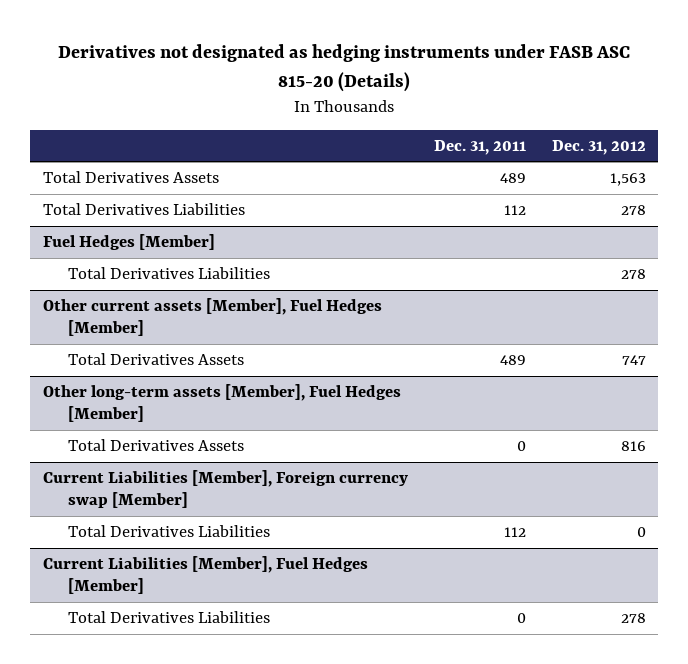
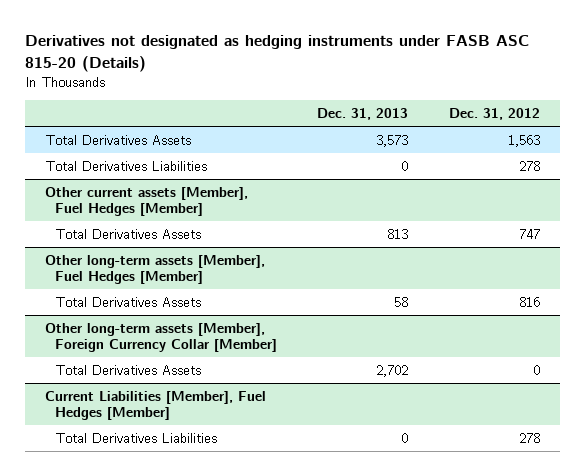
[433,139,526,155] Dec. 31, 2011 -> none
none -> [317,108,409,121] Dec. 31, 2013
[42,234,215,251] Fuel Hedges [Member] -> none
[67,267,270,280] Total Derivatives Liabilities -> none
[42,470,408,509] Current Liabilities [Member], Foreign currency swap [Member] -> none
none -> [45,322,277,352] Other long-term assets [Member], Foreign Currency Collar [Member]
[67,525,270,538] Total Derivatives Liabilities -> [54,364,201,375] Total Derivatives Assets

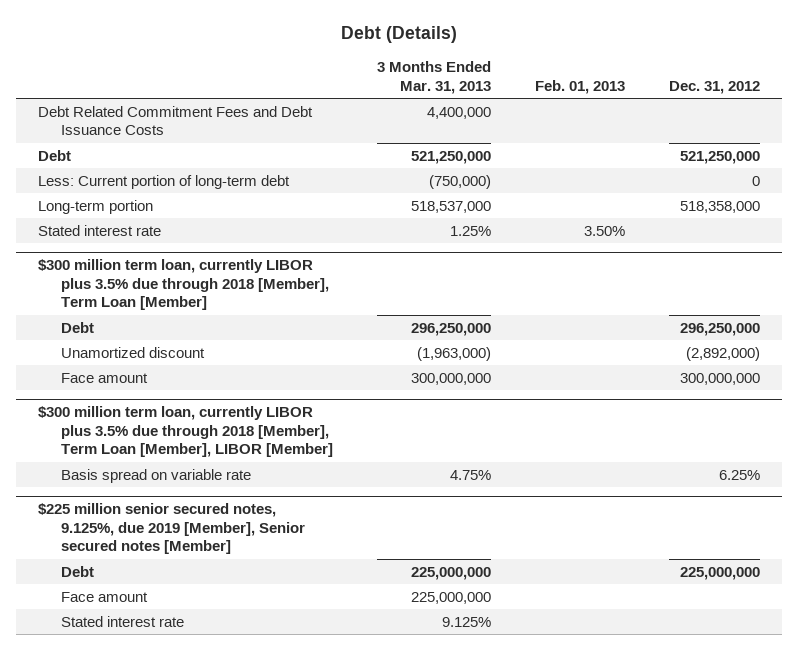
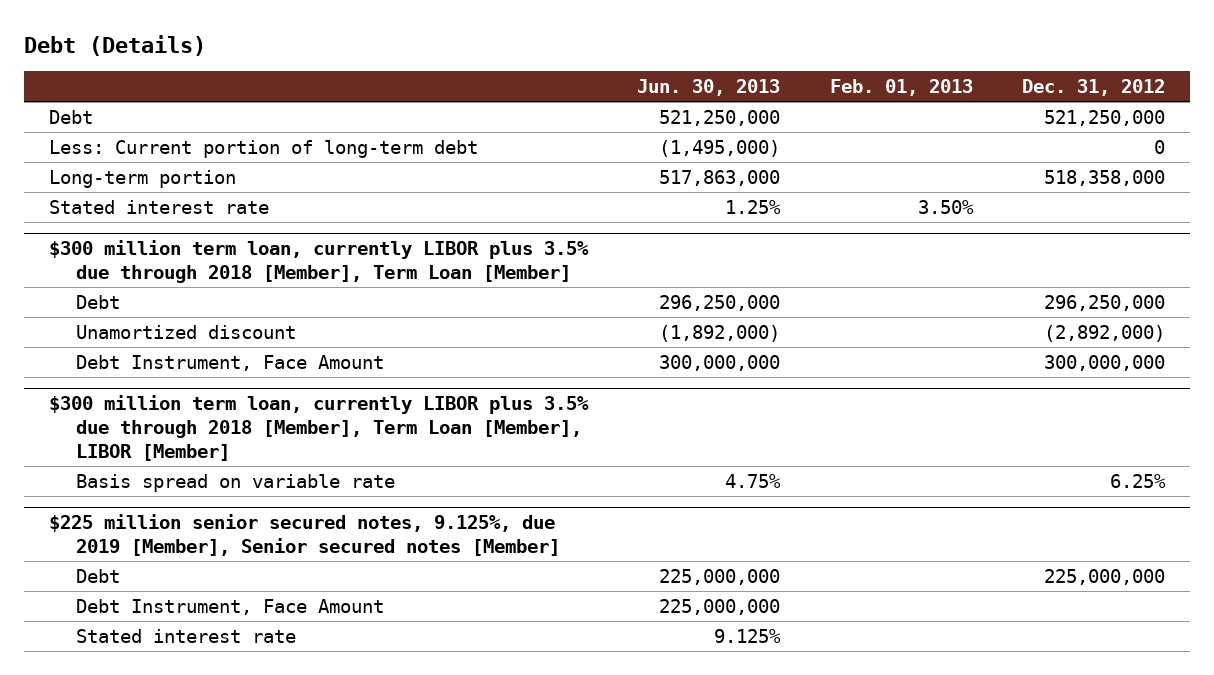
[376,61,491,94] 3 Months Ended Mar. 31, 2013 -> none
none -> [637,79,781,97] Jun. 30, 2013
[37,105,313,136] Debt Related Commitment Fees and Debt Issuance Costs -> none
[60,372,148,383] Face amount -> [76,354,385,371] Debt Instrument, Face Amount
[60,591,148,602] Face amount -> [76,598,385,615] Debt Instrument, Face Amount

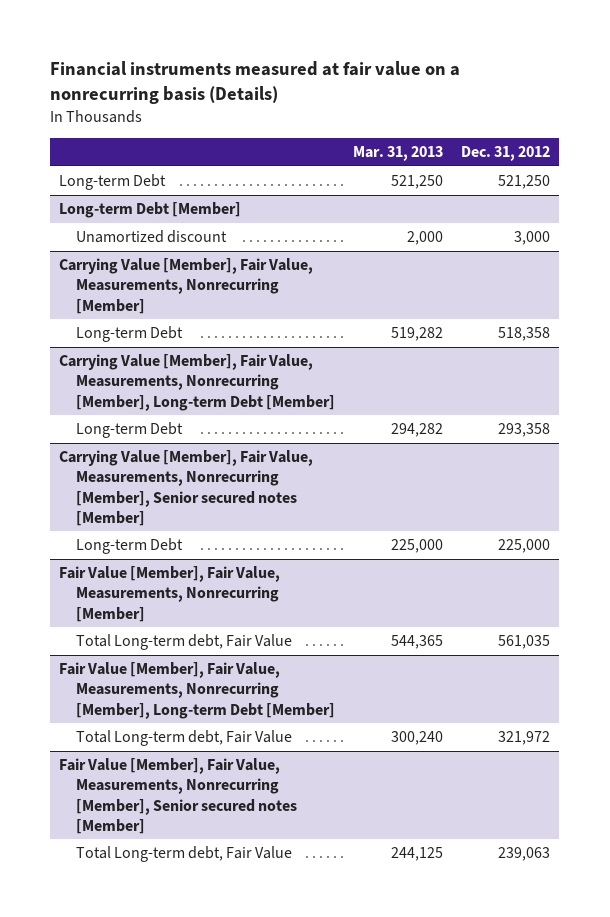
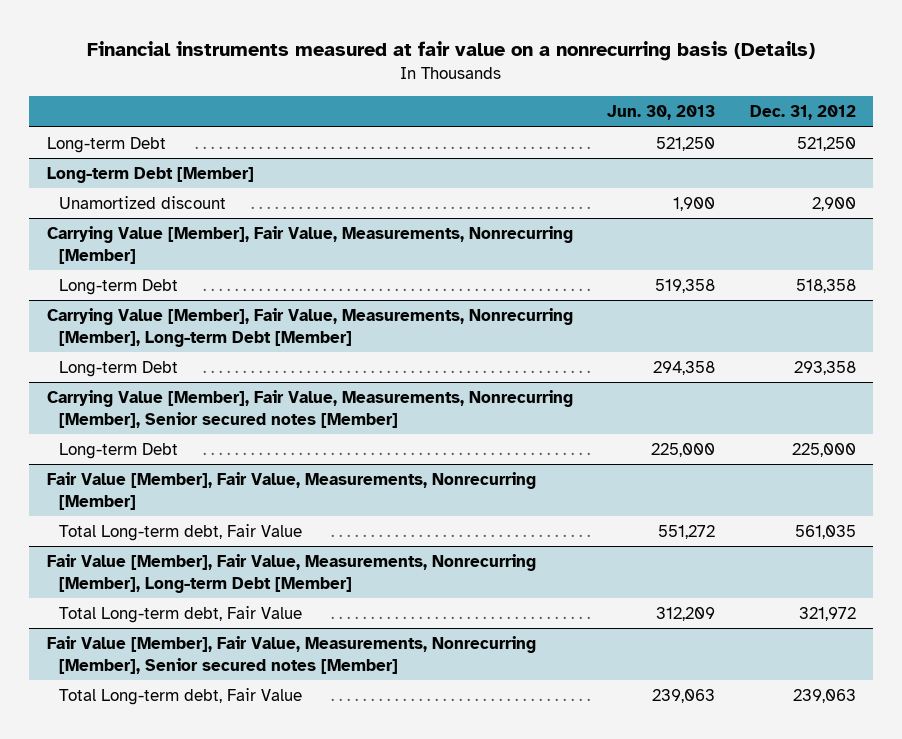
[352,146,443,162] Mar. 31, 2013 -> none
none -> [607,105,716,121] Jun. 30, 2013
[514,231,551,246] 3,000 -> [811,197,856,212] 2,900

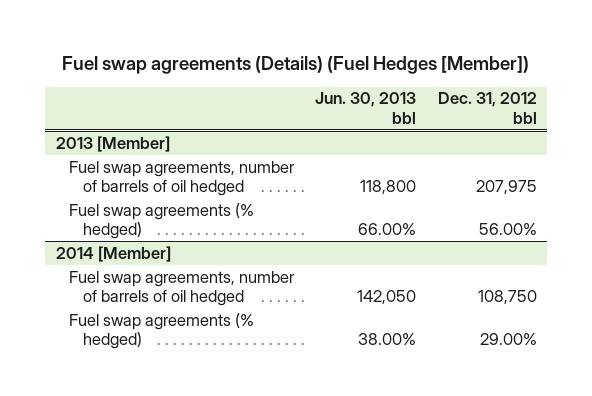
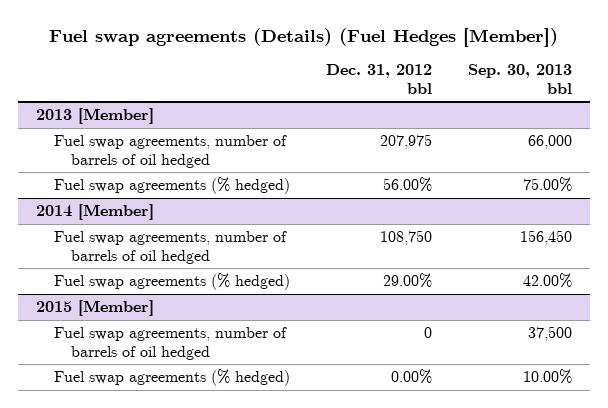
[315,92,417,124] Jun. 30, 2013 bbl -> none
none -> [468,64,573,94] Sep. 30, 2013 bbl
none -> [36,300,155,317] 2015 [Member]
none -> [53,327,287,360] Fuel swap agreements, number of barrels of oil hedged
none -> [53,369,290,387] Fuel swap agreements (% hedged)

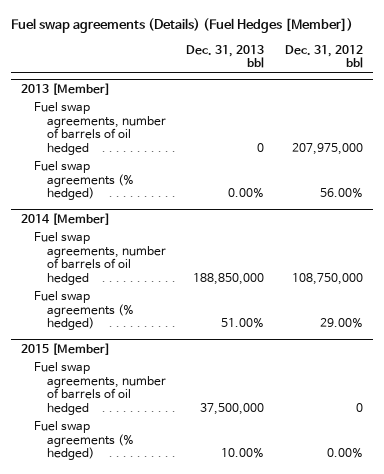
[468,64,573,94] Sep. 30, 2013 bbl -> none
none -> [186,44,265,69] Dec. 31, 2013 bbl
[379,134,432,150] 207,975 -> [291,143,363,156] 207,975,000
[379,230,432,246] 108,750 -> [291,273,363,286] 108,750,000

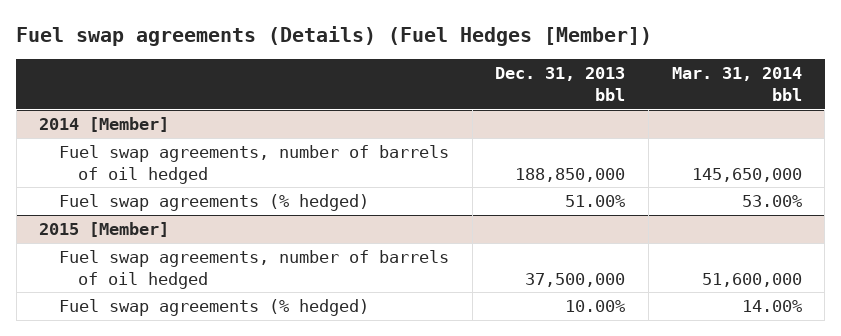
[284,44,363,69] Dec. 31, 2012 bbl -> none
none -> [671,67,802,101] Mar. 31, 2014 bbl
[21,83,111,96] 2013 [Member] -> none
[34,102,166,156] Fuel swap agreements, number of barrels of oil hedged -> none
[34,161,134,201] Fuel swap agreements (% hedged) -> none

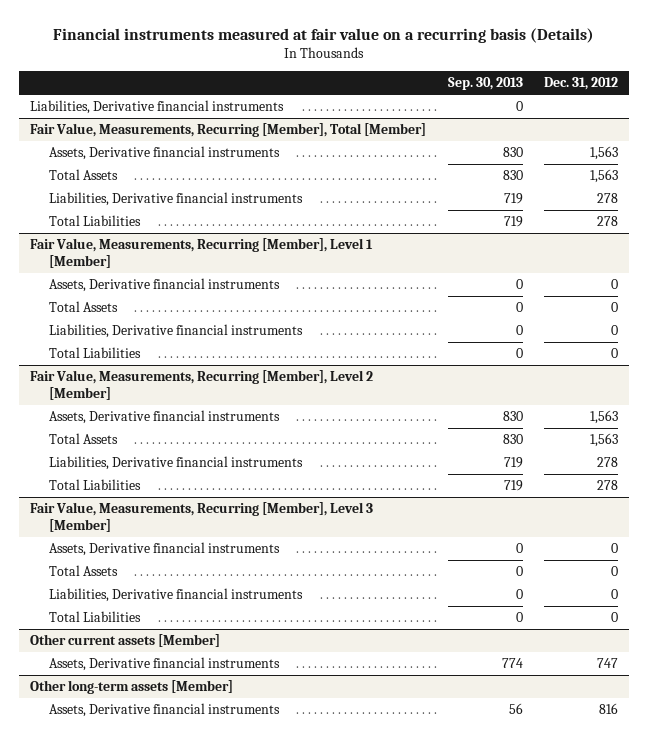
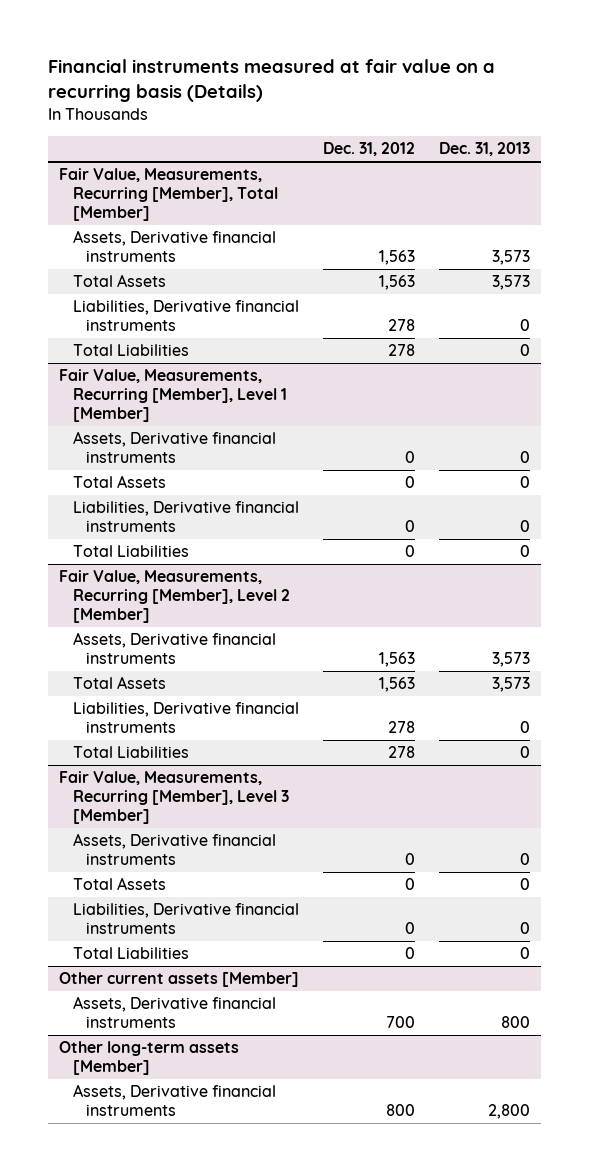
[447,77,523,91] Sep. 30, 2013 -> none
none -> [438,142,530,157] Dec. 31, 2013
[29,100,284,115] Liabilities, Derivative financial instruments -> none
[597,658,619,669] 747 -> [386,1016,416,1029] 700
[599,703,619,715] 816 -> [386,1104,416,1117] 800

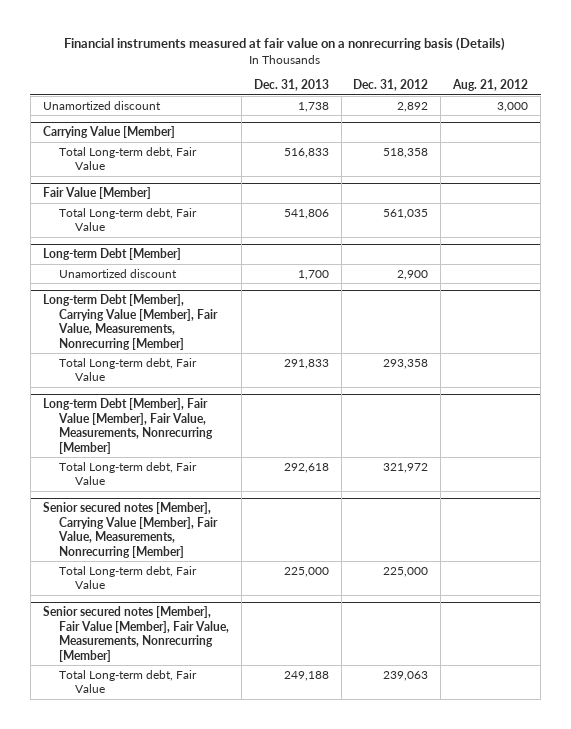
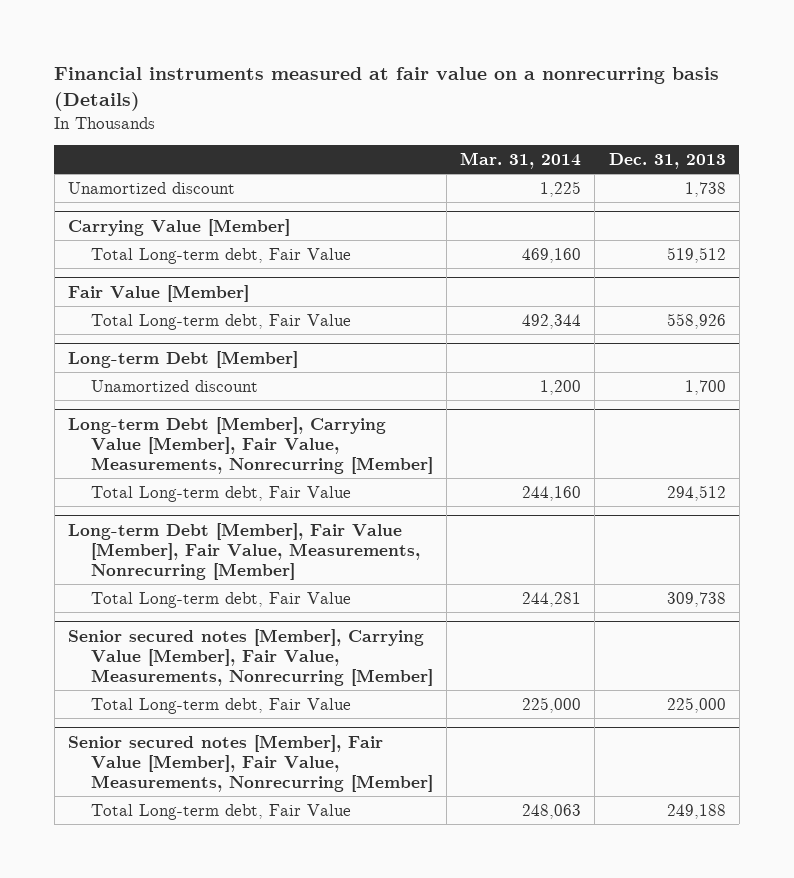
[353,78,429,91] Dec. 31, 2012 -> none
[452,78,529,91] Aug. 21, 2012 -> none
none -> [460,151,582,169] Mar. 31, 2014
[283,147,329,158] 516,833 -> [666,246,726,263] 519,512
[283,208,329,219] 541,806 -> [666,312,726,329] 558,926
[283,358,329,369] 291,833 -> [666,484,726,501] 294,512
[283,462,329,473] 292,618 -> [666,591,726,607] 309,738

